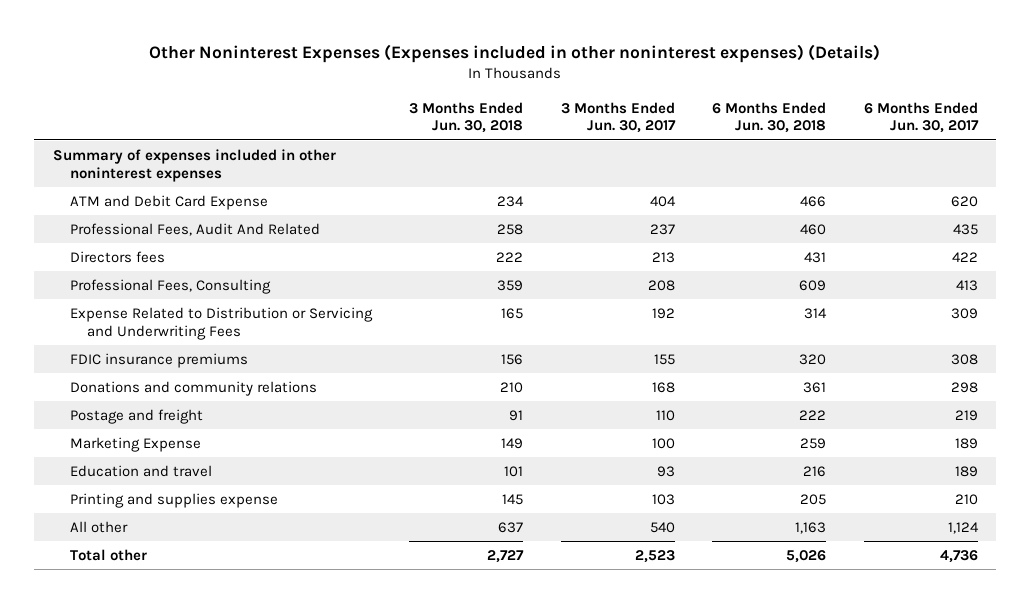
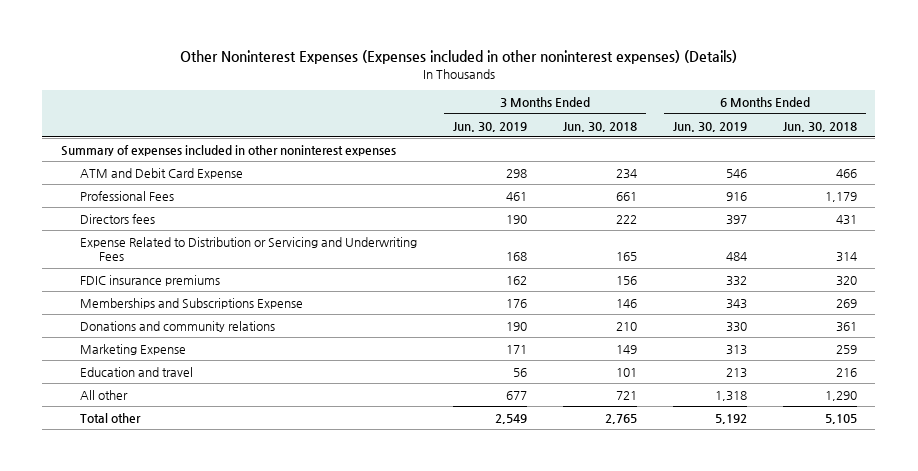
[560,101,676,134] 3 Months Ended Jun. 30, 2017 -> none
[863,101,979,134] 6 Months Ended Jun. 30, 2017 -> none
none -> [452,121,527,132] Jun. 30, 2019
none -> [673,121,748,132] Jun. 30, 2019
[69,222,320,236] Professional Fees, Audit And Related -> none
none -> [79,190,174,201] Professional Fees
[69,278,271,294] Professional Fees, Consulting -> none
none -> [79,297,303,309] Memberships and Subscriptions Expense
[69,408,203,424] Postage and freight -> none
[69,492,278,508] Printing and supplies expense -> none
[498,521,524,533] 637 -> [615,390,637,400] 721
[795,521,827,534] 1,163 -> [825,390,858,401] 1,290
[487,549,525,563] 2,727 -> [604,413,637,424] 2,765
[786,549,827,563] 5,026 -> [825,413,858,424] 5,105

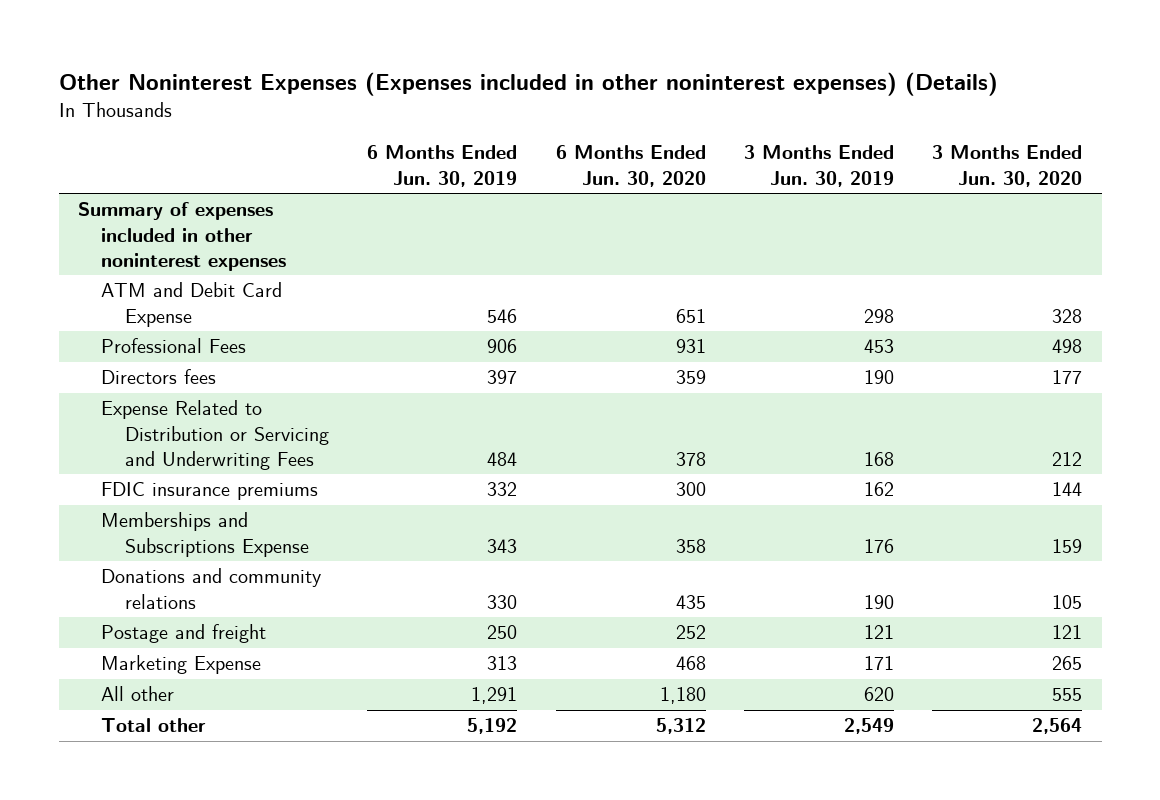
[562,121,637,132] Jun. 30, 2018 -> none
[783,121,858,132] Jun. 30, 2018 -> none
none -> [555,145,706,187] 6 Months Ended Jun. 30, 2020
none -> [932,145,1083,187] 3 Months Ended Jun. 30, 2020
[505,191,527,201] 461 -> [864,339,895,354] 453
[726,191,748,201] 916 -> [487,339,518,354] 906
none -> [101,624,267,644] Postage and freight
[79,366,193,377] Education and travel -> none
[505,390,527,400] 677 -> [864,687,895,702] 620
[715,390,748,401] 1,318 -> [471,687,518,705] 1,291

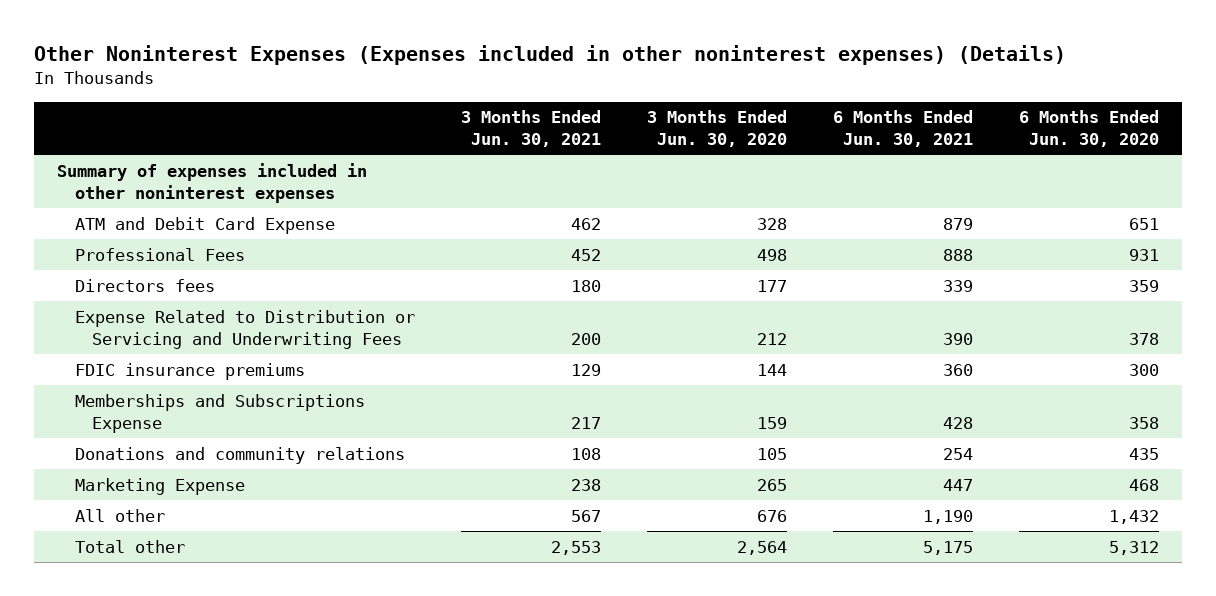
[367,145,518,187] 6 Months Ended Jun. 30, 2019 -> none
[744,145,895,187] 3 Months Ended Jun. 30, 2019 -> none
none -> [460,110,601,148] 3 Months Ended Jun. 30, 2021
none -> [832,110,973,148] 6 Months Ended Jun. 30, 2021
[101,624,267,644] Postage and freight -> none
[659,687,706,705] 1,180 -> [1109,509,1160,524] 1,432
[1052,688,1083,702] 555 -> [756,509,787,522] 676

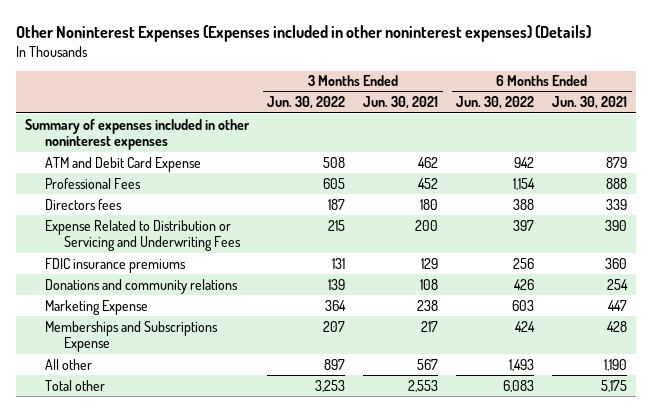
[646,110,787,148] 3 Months Ended Jun. 30, 2020 -> none
[1019,110,1160,148] 6 Months Ended Jun. 30, 2020 -> none
none -> [267,96,346,110] Jun. 30, 2022
none -> [456,96,535,110] Jun. 30, 2022
[74,393,365,433] Memberships and Subscriptions Expense -> [44,320,218,353] Memberships and Subscriptions Expense

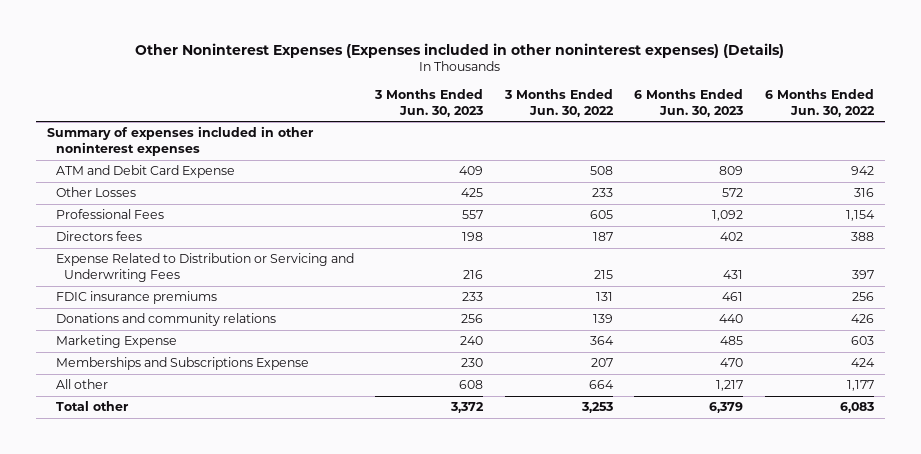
[363,96,439,110] Jun. 30, 2021 -> none
[552,96,628,110] Jun. 30, 2021 -> none
none -> [374,89,484,117] 3 Months Ended Jun. 30, 2023
none -> [634,89,744,117] 6 Months Ended Jun. 30, 2023
none -> [55,187,136,198] Other Losses
[324,358,346,370] 897 -> [588,380,614,390] 664
[509,358,535,371] 1,493 -> [847,380,875,392] 1,177

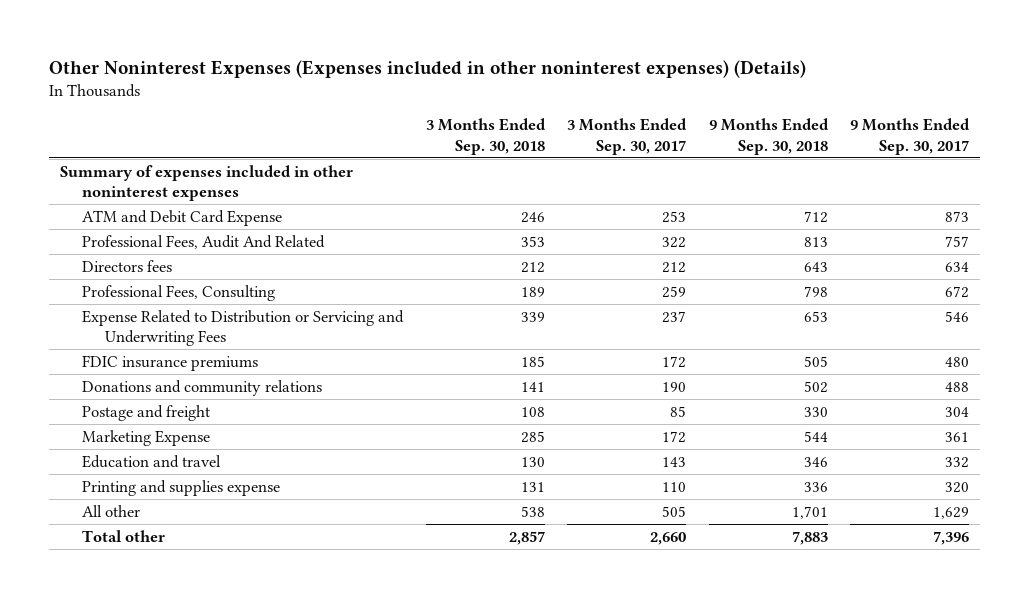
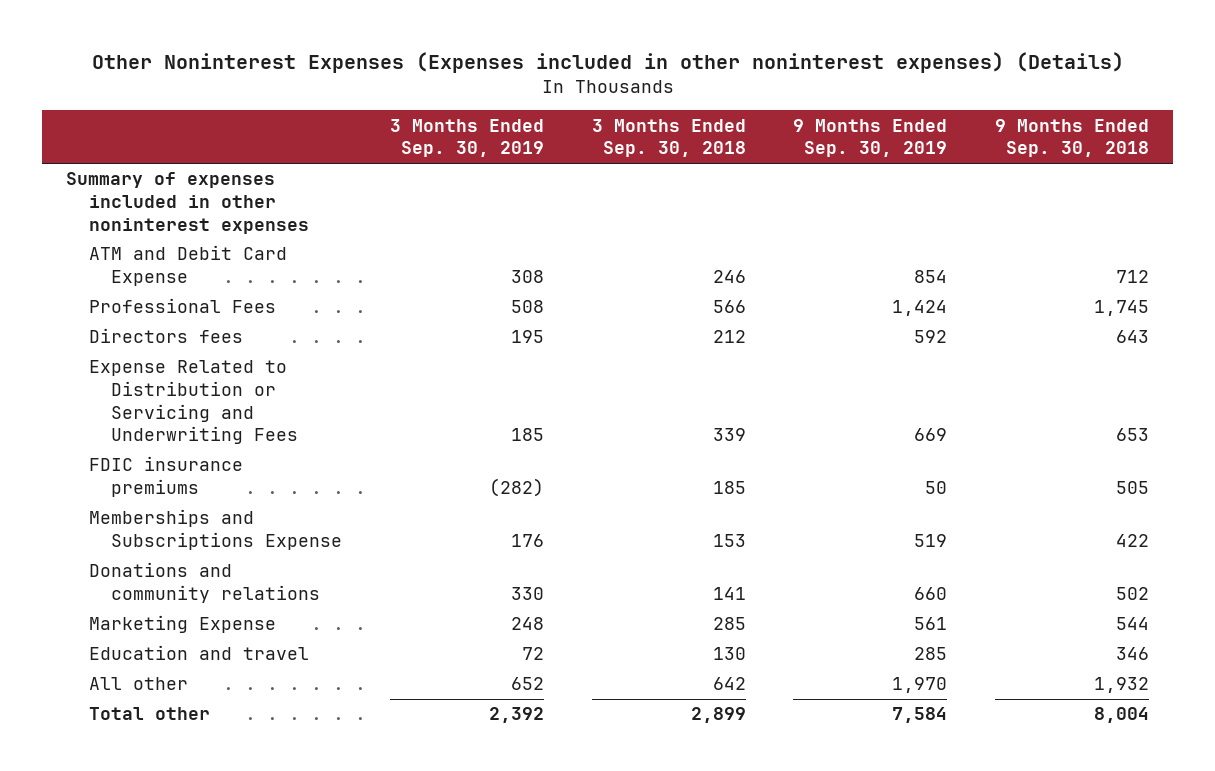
[567,118,688,155] 3 Months Ended Sep. 30, 2017 -> none
[850,118,971,155] 9 Months Ended Sep. 30, 2017 -> none
none -> [389,118,544,158] 3 Months Ended Sep. 30, 2019
none -> [793,118,948,158] 9 Months Ended Sep. 30, 2019
[82,234,326,249] Professional Fees, Audit And Related -> none
none -> [88,298,276,314] Professional Fees
[82,284,276,301] Professional Fees, Consulting -> none
none -> [88,509,343,551] Memberships and Subscriptions Expense
[82,404,211,421] Postage and freight -> none
[82,479,281,496] Printing and supplies expense -> none
[520,505,545,517] 538 -> [712,677,746,691] 642
[791,505,828,519] 1,701 -> [1094,677,1150,694] 1,932
[508,530,545,545] 2,857 -> [690,707,746,724] 2,899
[791,530,828,545] 7,883 -> [1094,707,1150,724] 8,004

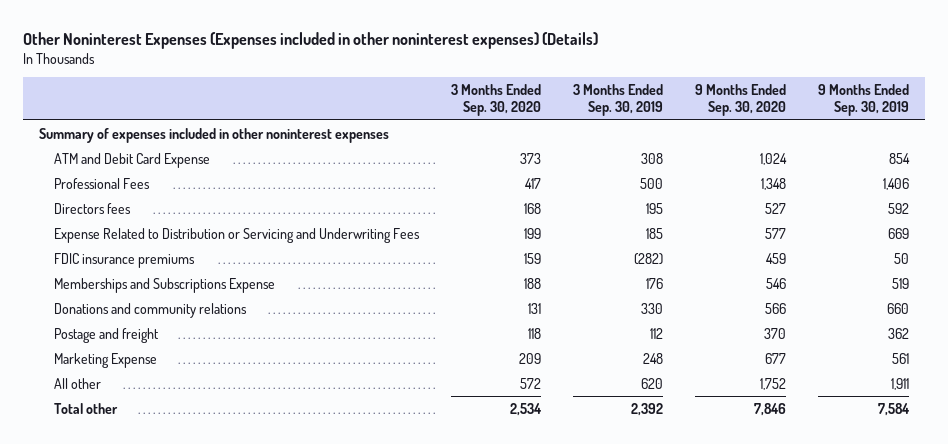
[591,118,746,158] 3 Months Ended Sep. 30, 2018 -> none
[995,118,1150,158] 9 Months Ended Sep. 30, 2018 -> none
none -> [451,84,542,117] 3 Months Ended Sep. 30, 2020
none -> [695,84,787,117] 9 Months Ended Sep. 30, 2020
[510,300,544,314] 508 -> [640,177,664,189] 500
[892,300,948,317] 1,424 -> [883,177,910,190] 1,406
none -> [54,327,160,343] Postage and freight
[88,645,309,661] Education and travel -> none
[510,677,544,691] 652 -> [641,377,664,389] 620
[892,677,948,694] 1,970 -> [891,377,910,390] 1,911

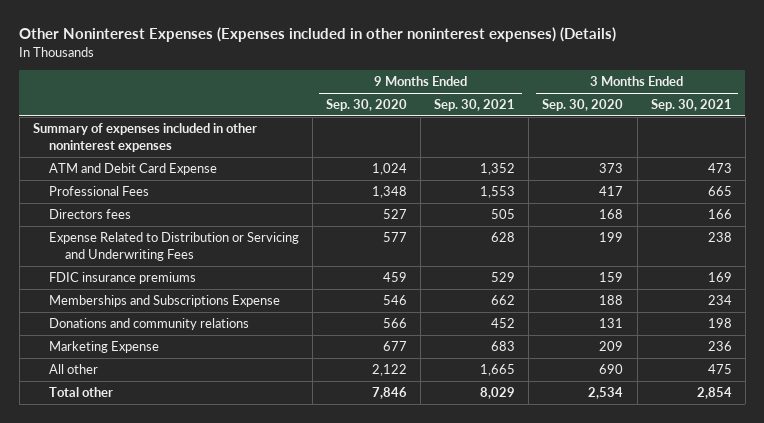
[573,84,664,117] 3 Months Ended Sep. 30, 2019 -> none
[818,84,910,117] 9 Months Ended Sep. 30, 2019 -> none
none -> [434,99,516,112] Sep. 30, 2021
none -> [650,99,732,112] Sep. 30, 2021
[54,327,160,343] Postage and freight -> none
[520,377,542,389] 572 -> [599,364,624,375] 690
[760,377,787,390] 1,752 -> [372,364,408,377] 2,122

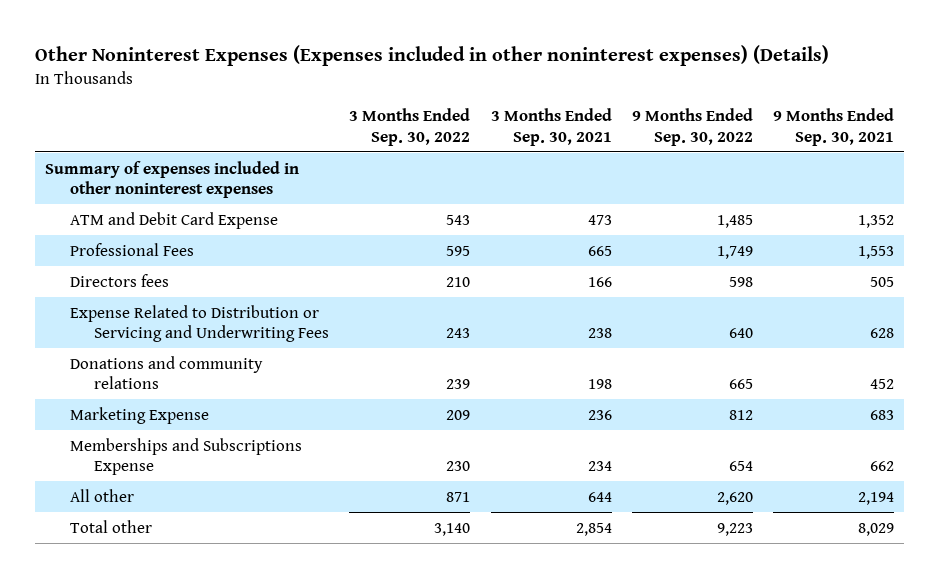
[326,99,408,112] Sep. 30, 2020 -> none
[542,99,624,112] Sep. 30, 2020 -> none
none -> [349,108,471,146] 3 Months Ended Sep. 30, 2022
none -> [631,108,753,146] 9 Months Ended Sep. 30, 2022
[48,272,196,285] FDIC insurance premiums -> none
[48,295,280,308] Memberships and Subscriptions Expense -> [69,437,302,475] Memberships and Subscriptions Expense
[480,364,516,377] 1,665 -> [858,491,895,505] 2,194
[707,364,732,375] 475 -> [587,491,612,502] 644

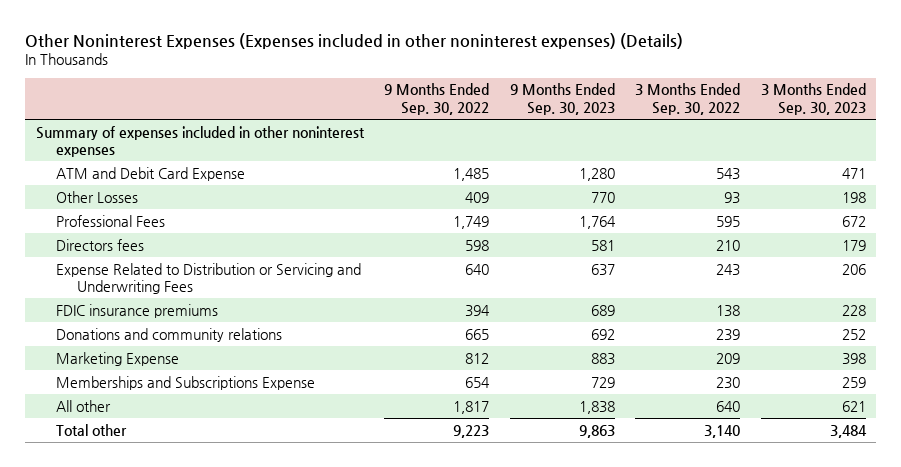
[490,108,612,146] 3 Months Ended Sep. 30, 2021 -> none
[773,108,895,146] 9 Months Ended Sep. 30, 2021 -> none
none -> [509,83,615,115] 9 Months Ended Sep. 30, 2023
none -> [760,83,866,115] 3 Months Ended Sep. 30, 2023
none -> [56,190,139,203] Other Losses
none -> [56,303,219,318] FDIC insurance premiums
[446,491,471,502] 871 -> [716,400,741,412] 640
[716,491,753,505] 2,620 -> [453,400,490,414] 1,817

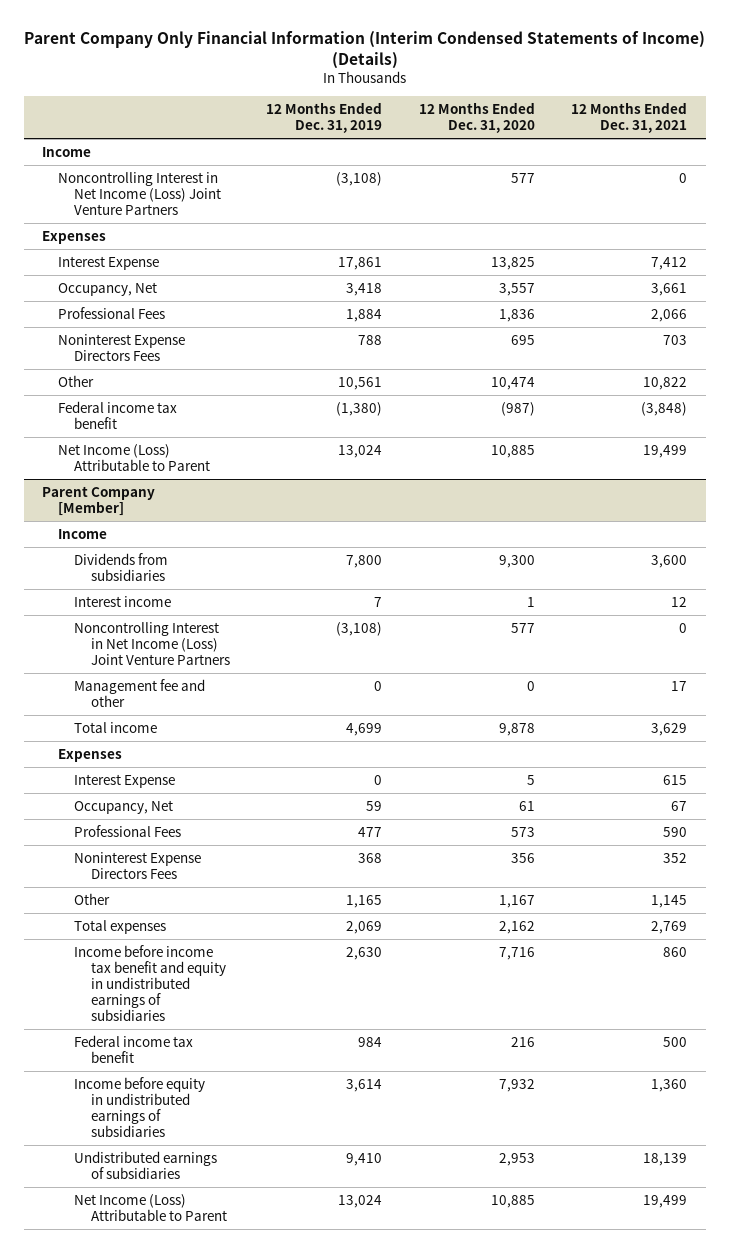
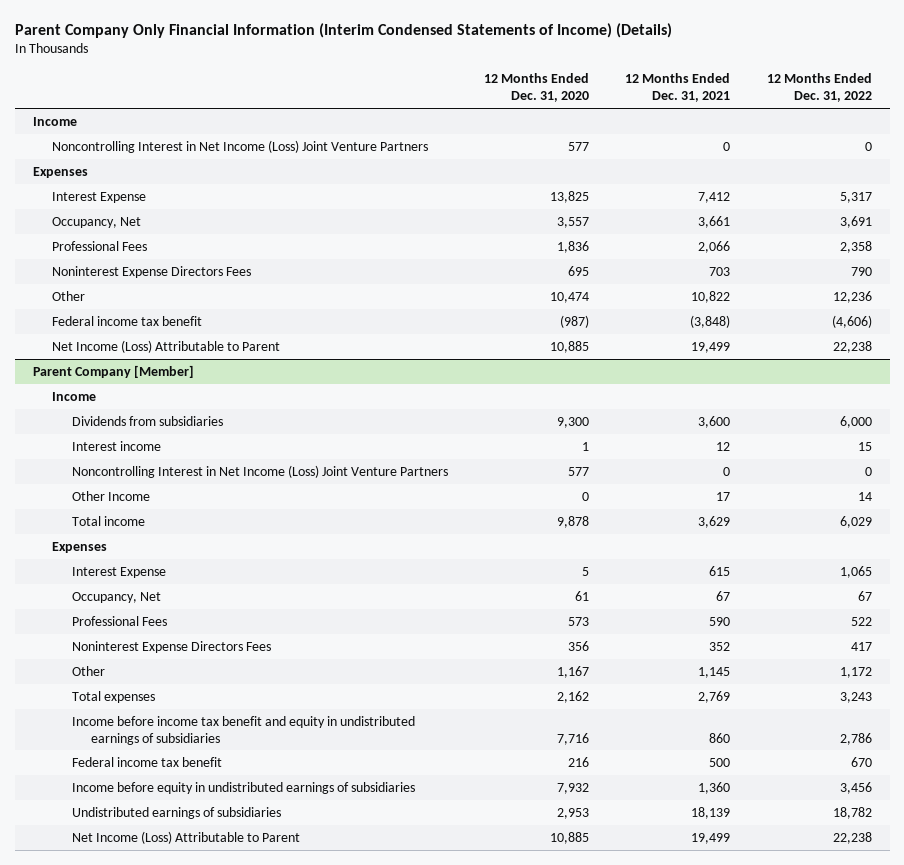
[266,102,383,134] 12 Months Ended Dec. 31, 2019 -> none
none -> [766,73,872,103] 12 Months Ended Dec. 31, 2022
[74,678,206,707] Management fee and other -> none
none -> [71,490,150,501] Other Income

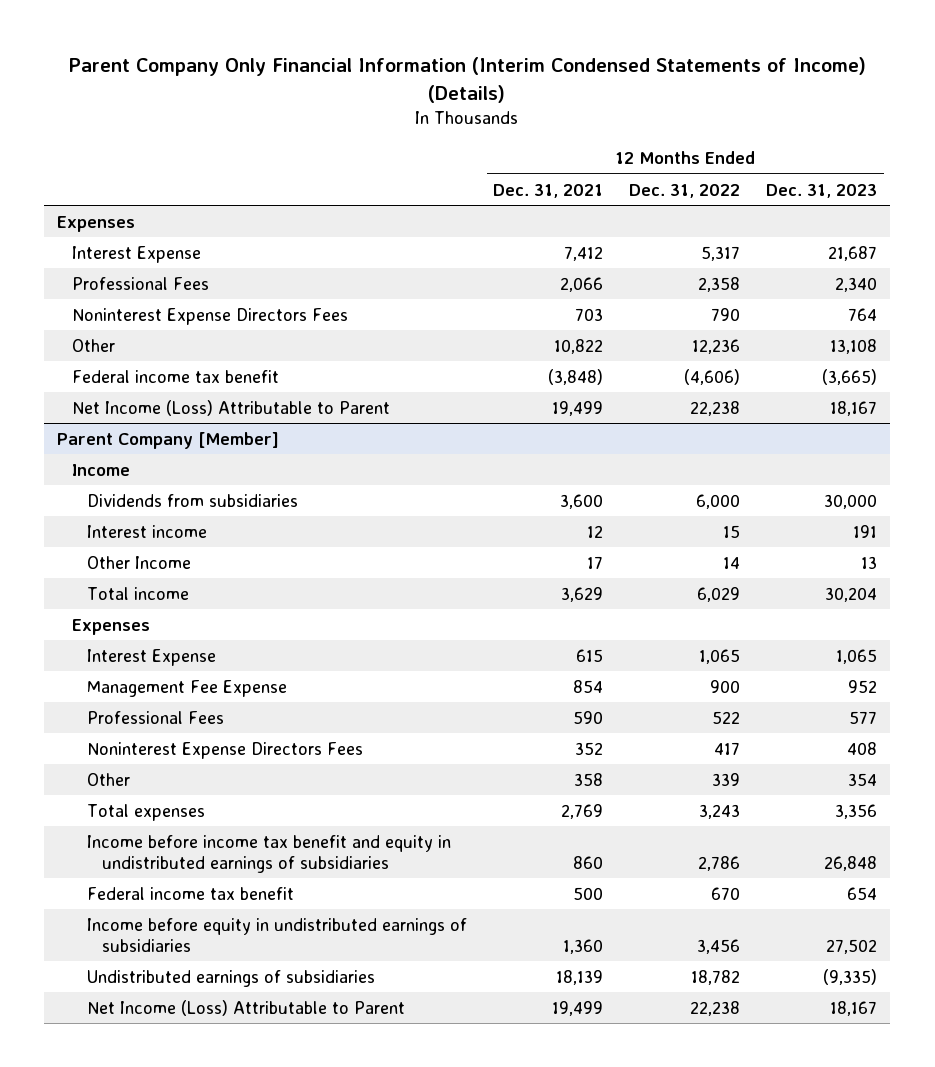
[484,73,590,103] 12 Months Ended Dec. 31, 2020 -> none
none -> [766,183,878,198] Dec. 31, 2023
[32,116,77,126] Income -> none
[52,139,429,153] Noncontrolling Interest in Net Income (Loss) Joint Venture Partners -> none
[52,216,142,228] Occupancy, Net -> none
[71,464,448,478] Noncontrolling Interest in Net Income (Loss) Joint Venture Partners -> none
[71,591,161,603] Occupancy, Net -> none
none -> [87,679,288,697] Management Fee Expense
[698,666,731,678] 1,145 -> [574,772,604,786] 358
[839,666,872,678] 1,172 -> [712,772,741,786] 339

